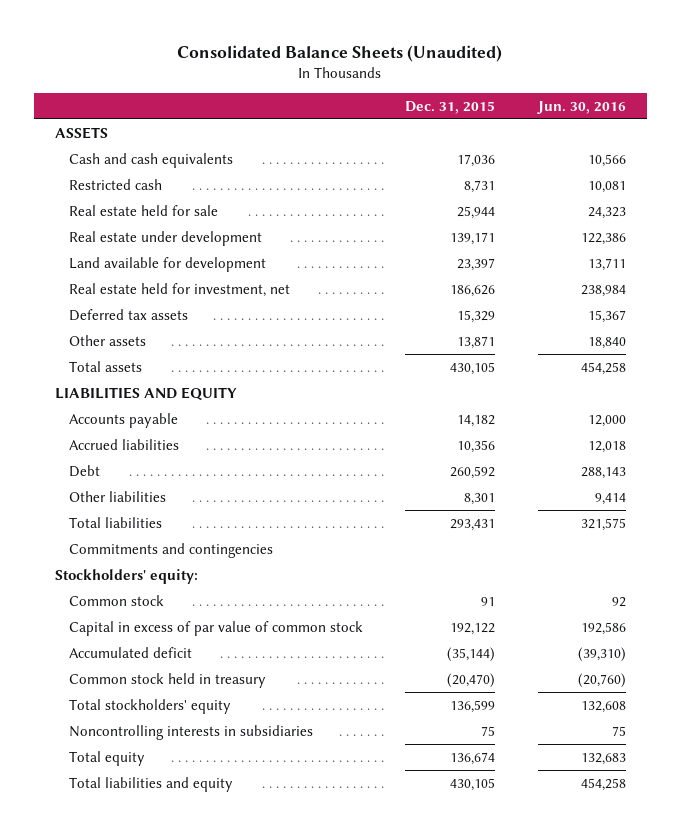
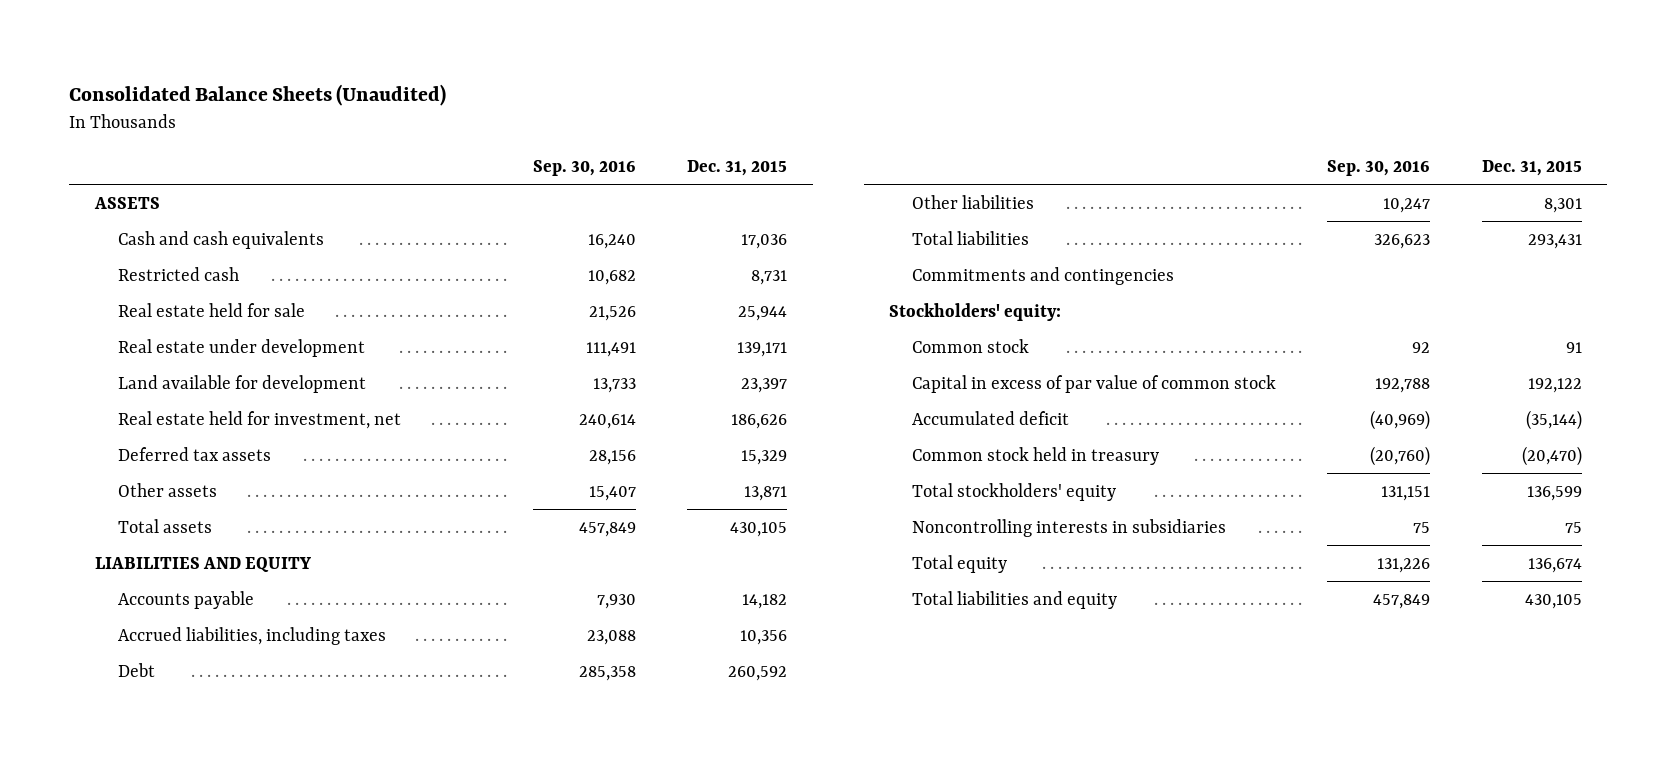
[536,100,626,114] Jun. 30, 2016 -> none
none -> [532,159,636,176] Sep. 30, 2016
[69,438,180,450] Accrued liabilities -> [117,626,386,645] Accrued liabilities, including taxes

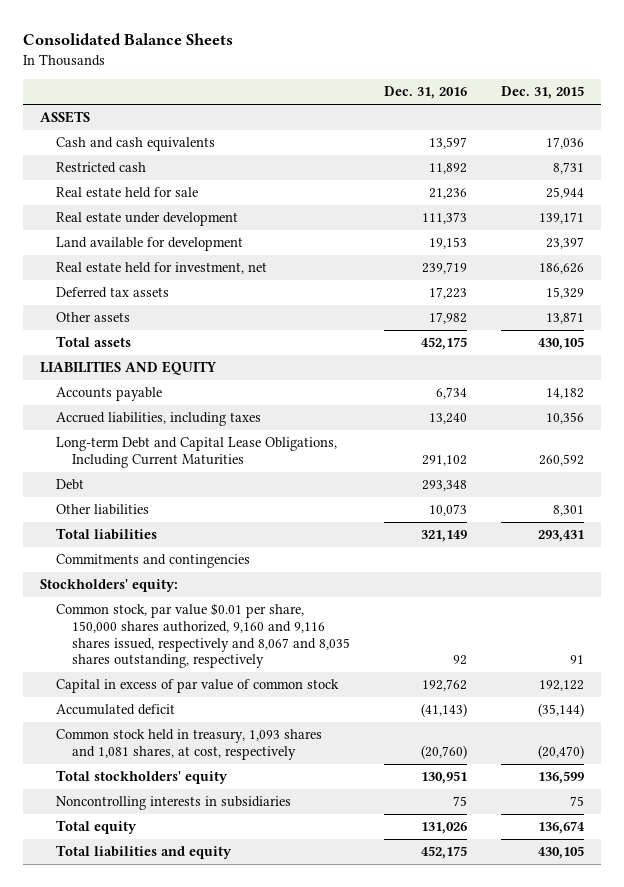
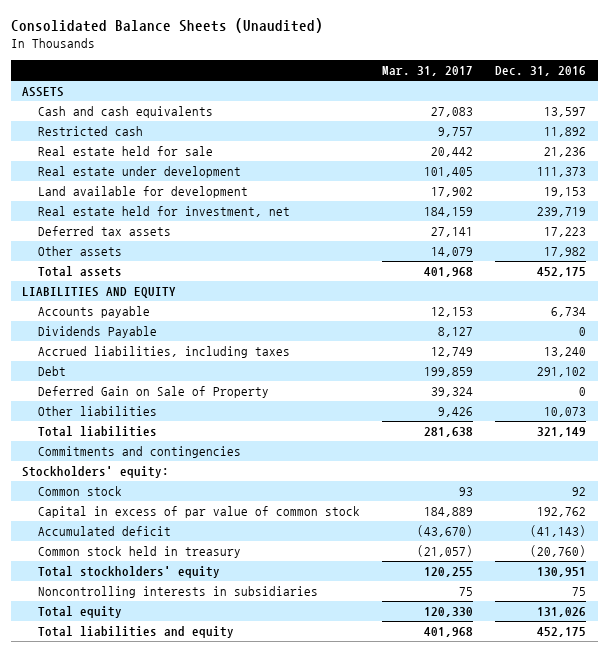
[23,33,234,46] Consolidated Balance Sheets -> [10,18,323,34] Consolidated Balance Sheets (Unaudited)
[501,86,585,100] Dec. 31, 2015 -> none
none -> [382,66,474,77] Mar. 31, 2017
none -> [37,326,157,339] Dividends Payable
[56,437,338,468] Long-term Debt and Capital Lease Obligations, Including Current Maturities -> none
[422,480,468,492] 293,348 -> [537,367,587,378] 291,102
none -> [37,386,269,399] Deferred Gain on Sale of Property
[56,603,350,669] Common stock, par value $0.01 per share, 150,000 shares authorized, 9,160 and 9,116 shares issued, respectively and 8,067 and 8,035 shares outstanding, respectively -> [37,486,122,497] Common stock
[56,729,323,760] Common stock held in treasury, 1,093 shares and 1,081 shares, at cost, respectively -> [37,546,241,559] Common stock held in treasury

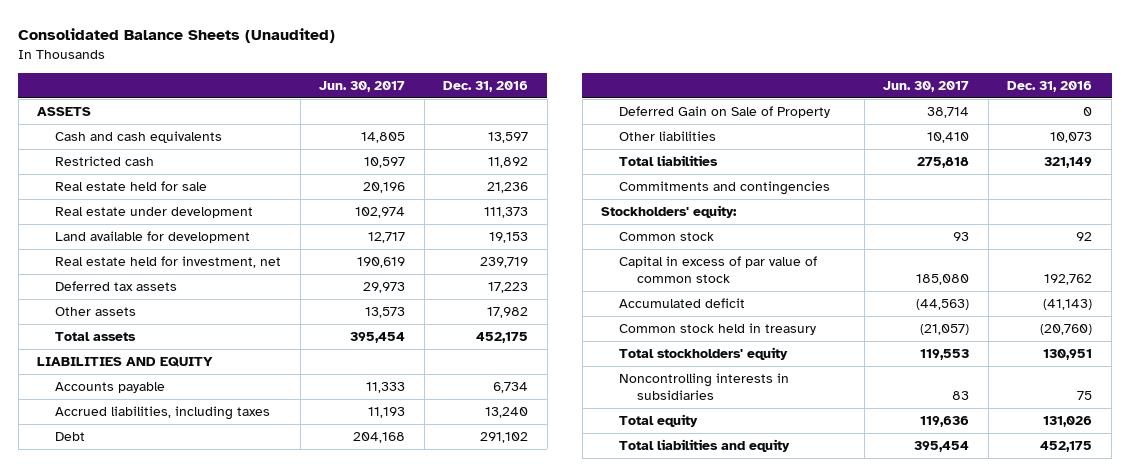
[382,66,474,77] Mar. 31, 2017 -> none
none -> [319,80,406,92] Jun. 30, 2017
[37,326,157,339] Dividends Payable -> none

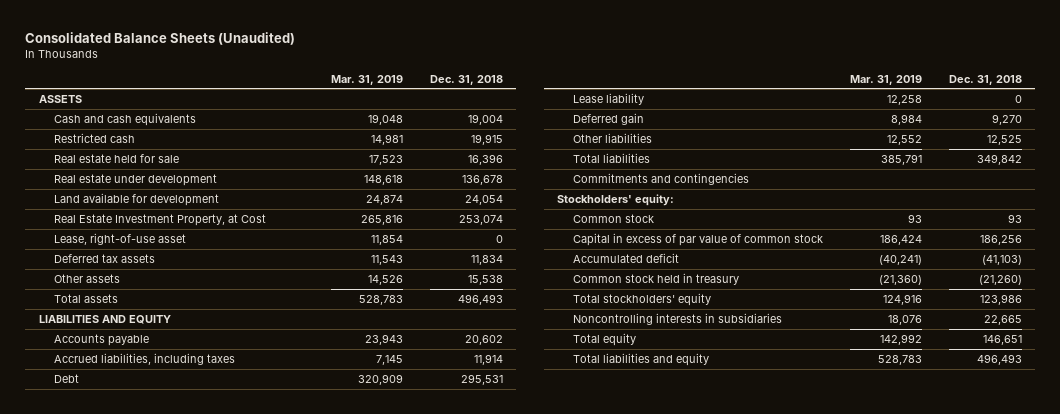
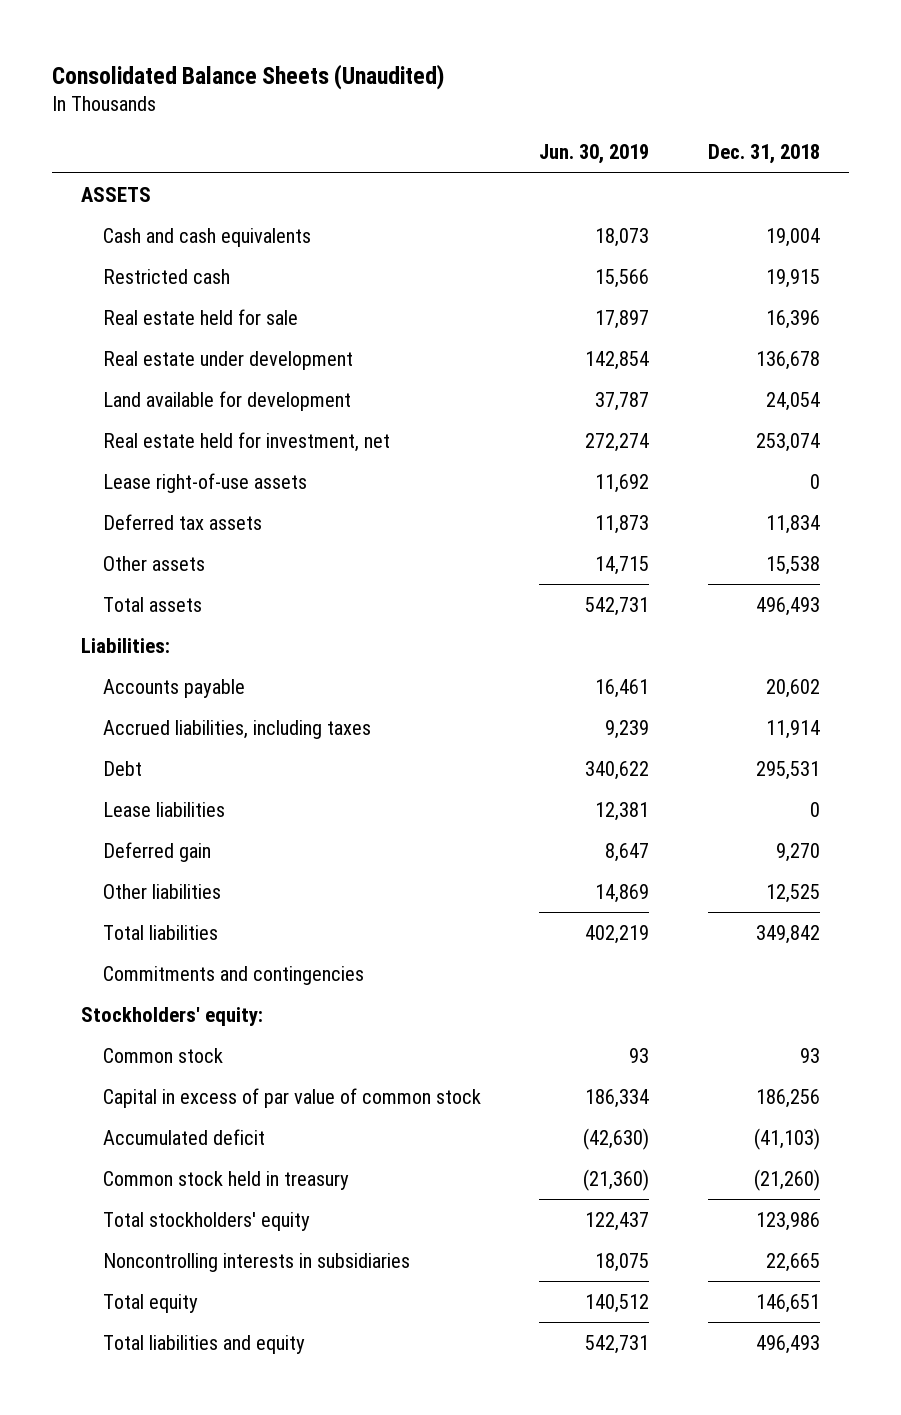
[331,74,404,85] Mar. 31, 2019 -> none
none -> [539,144,650,165] Jun. 30, 2019
[54,213,267,226] Real Estate Investment Property, at Cost -> [102,431,390,452] Real estate held for investment, net
[54,232,187,245] Lease, right-of-use asset -> [102,472,307,493] Lease right-of-use assets
[38,314,171,324] LIABILITIES AND EQUITY -> none
none -> [81,637,171,653] Liabilities:
[573,92,645,105] Lease liability -> [102,801,225,817] Lease liabilities

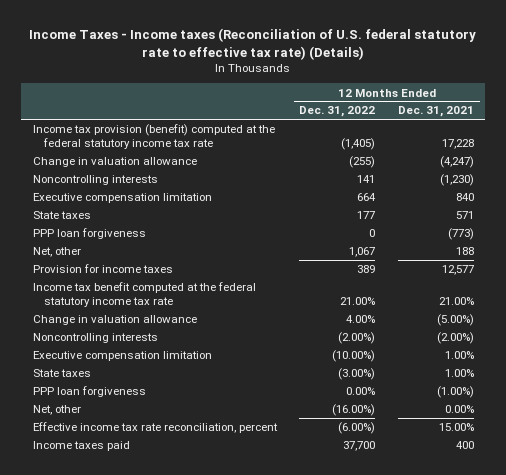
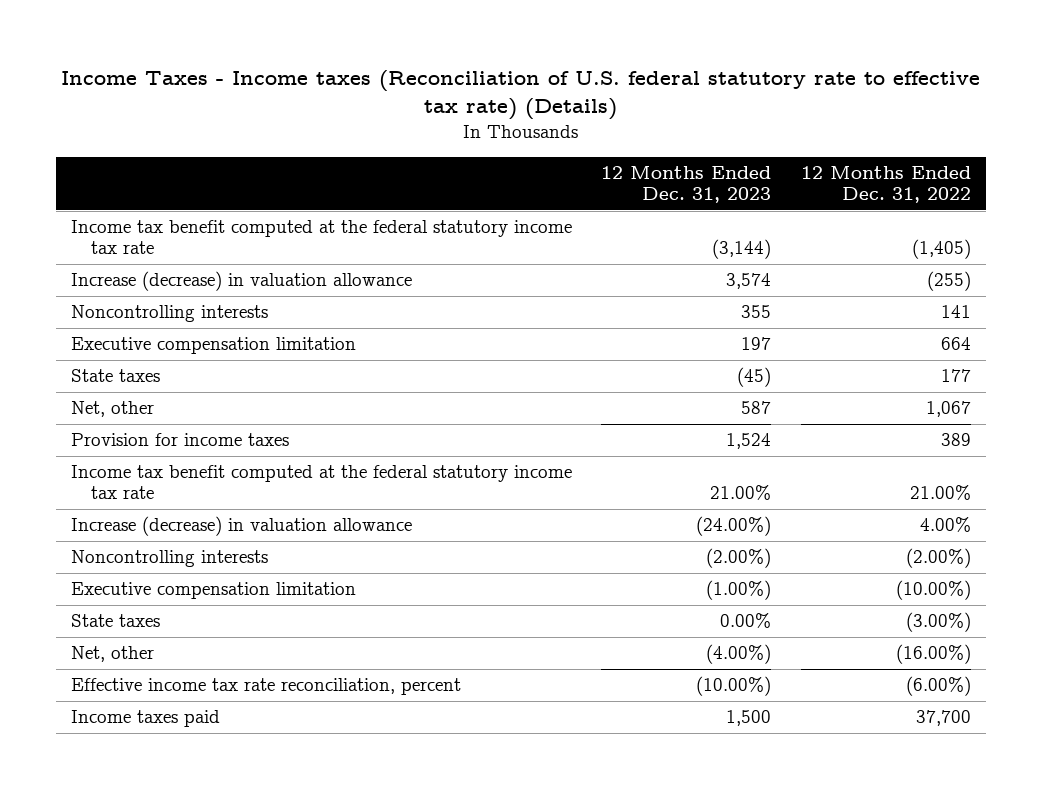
[397,106,474,118] Dec. 31, 2021 -> none
none -> [601,165,772,204] 12 Months Ended Dec. 31, 2023
[32,124,275,149] Income tax provision (benefit) computed at the federal statutory income tax rate -> [70,220,572,255] Income tax benefit computed at the federal statutory income tax rate
[32,157,197,168] Change in valuation allowance -> [70,271,412,292] Increase (decrease) in valuation allowance
[32,228,146,240] PPP loan forgiveness -> none
[32,315,197,326] Change in valuation allowance -> [70,516,412,537] Increase (decrease) in valuation allowance
[32,386,146,398] PPP loan forgiveness -> none

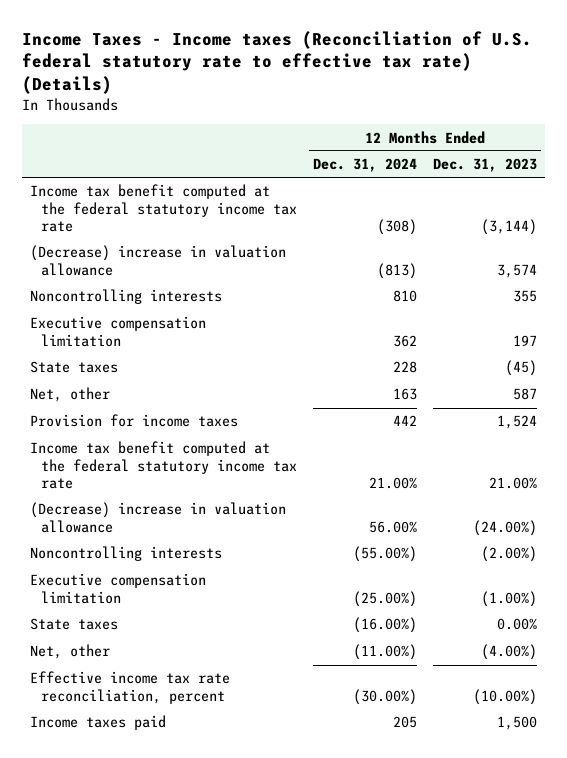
[800,165,971,204] 12 Months Ended Dec. 31, 2022 -> none
none -> [313,158,418,173] Dec. 31, 2024
[70,271,412,292] Increase (decrease) in valuation allowance -> [30,245,287,276] (Decrease) increase in valuation allowance
[70,516,412,537] Increase (decrease) in valuation allowance -> [30,502,287,533] (Decrease) increase in valuation allowance

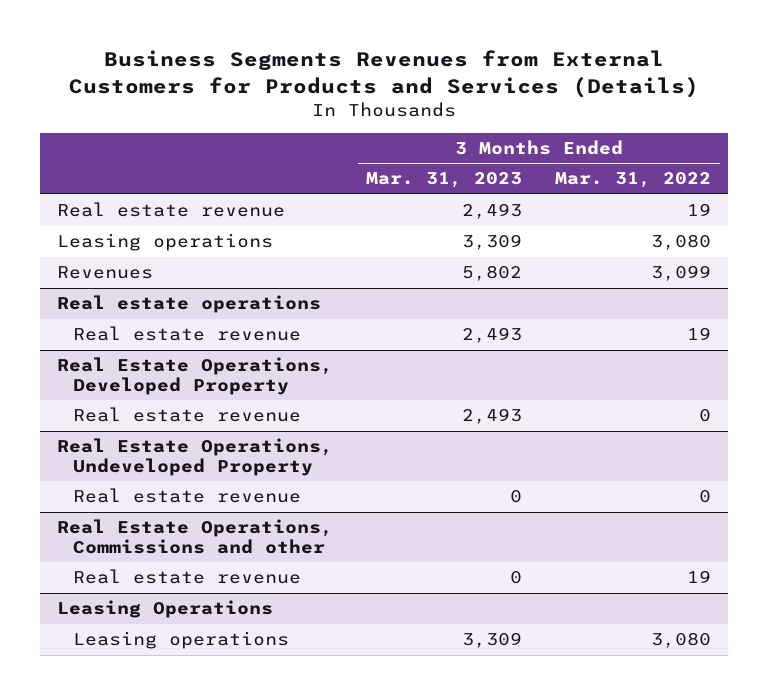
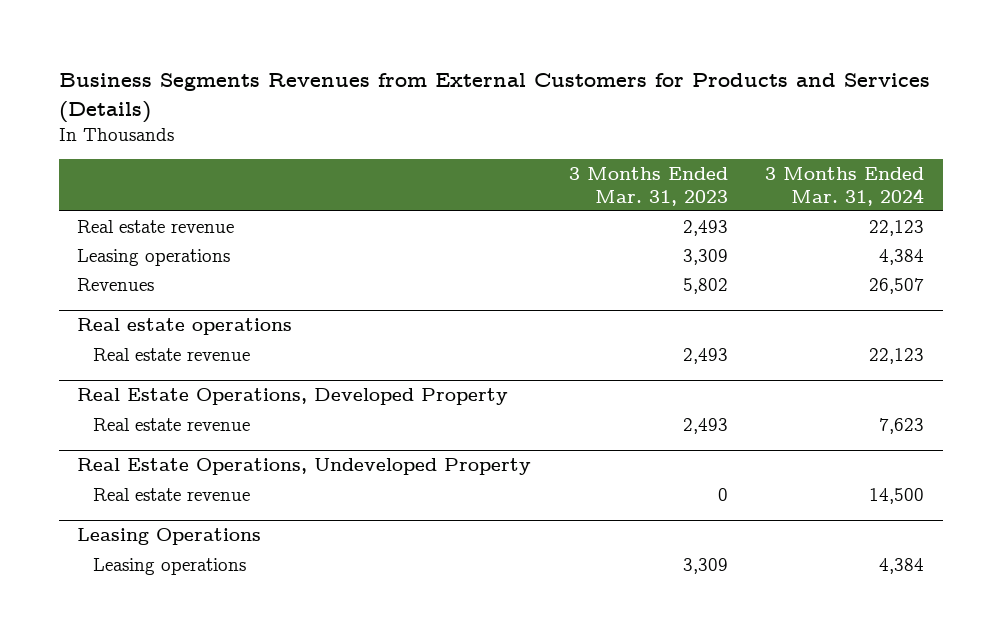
[555,172,712,189] Mar. 31, 2022 -> none
none -> [765,167,925,206] 3 Months Ended Mar. 31, 2024
[56,519,333,555] Real Estate Operations, Commissions and other -> none
[72,569,301,585] Real estate revenue -> none

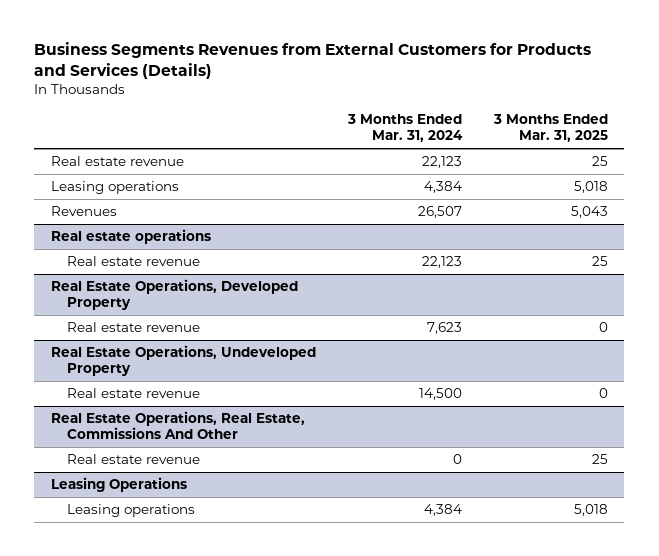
[568,167,728,206] 3 Months Ended Mar. 31, 2023 -> none
none -> [493,114,609,143] 3 Months Ended Mar. 31, 2025
none -> [50,411,305,440] Real Estate Operations, Real Estate, Commissions And Other
none -> [66,454,200,465] Real estate revenue

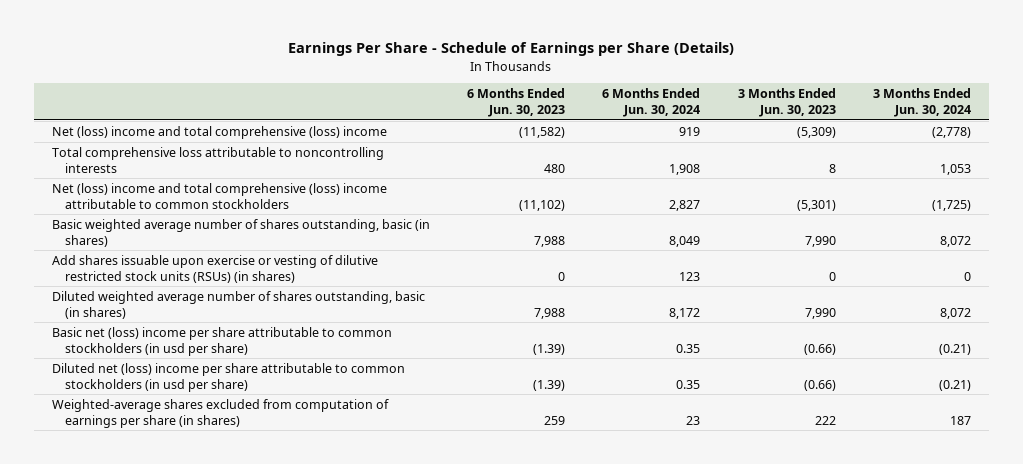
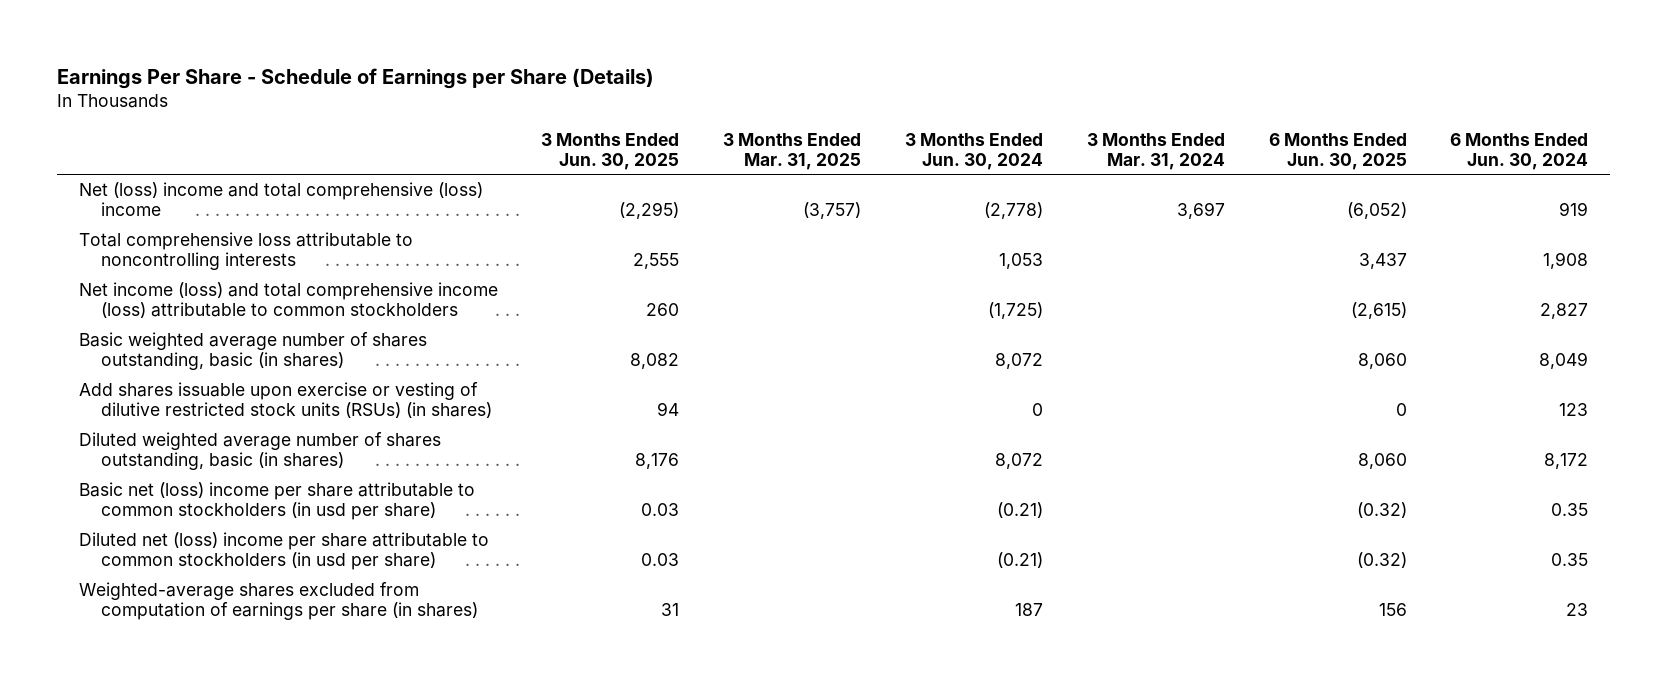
[467,88,566,117] 6 Months Ended Jun. 30, 2023 -> none
[737,88,836,117] 3 Months Ended Jun. 30, 2023 -> none
none -> [541,133,680,171] 3 Months Ended Jun. 30, 2025
none -> [723,133,862,171] 3 Months Ended Mar. 31, 2025
none -> [1086,133,1225,171] 3 Months Ended Mar. 31, 2024
none -> [1268,133,1407,171] 6 Months Ended Jun. 30, 2025
[52,182,388,209] Net (loss) income and total comprehensive (loss) income attributable to common stockholders -> [78,282,498,319] Net income (loss) and total comprehensive income (loss) attributable to common stockholders

